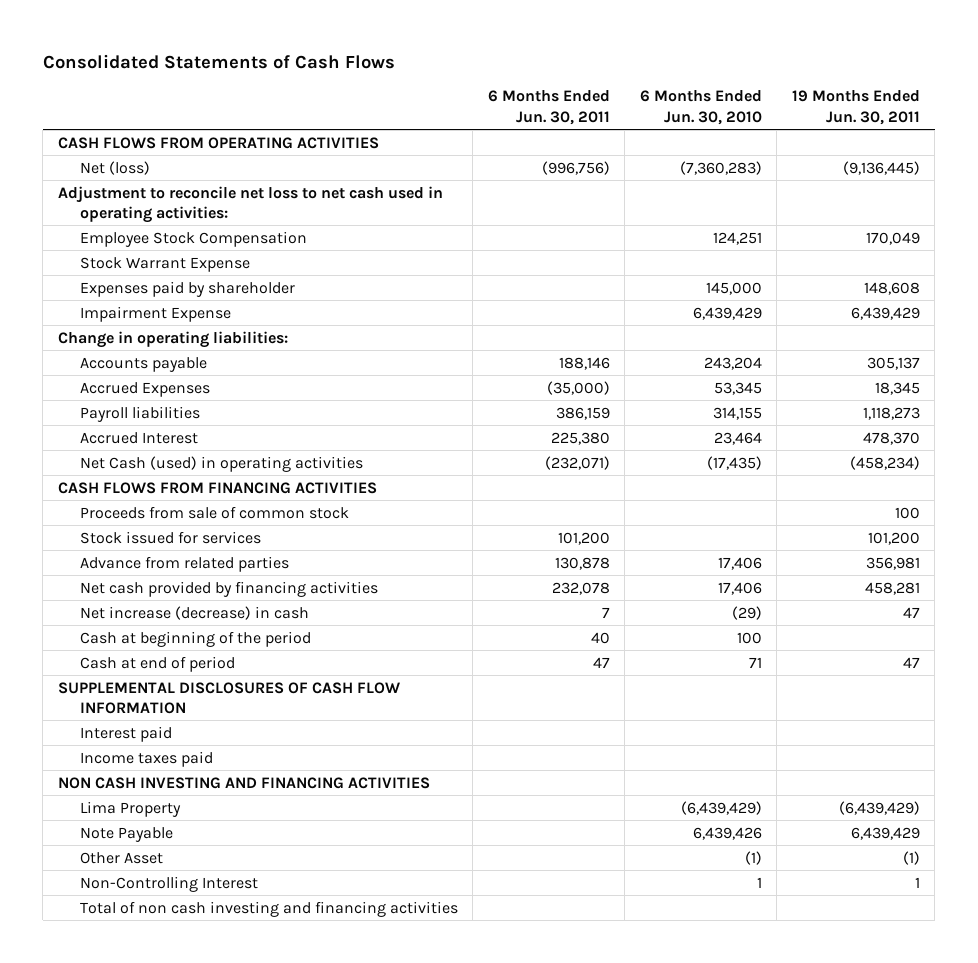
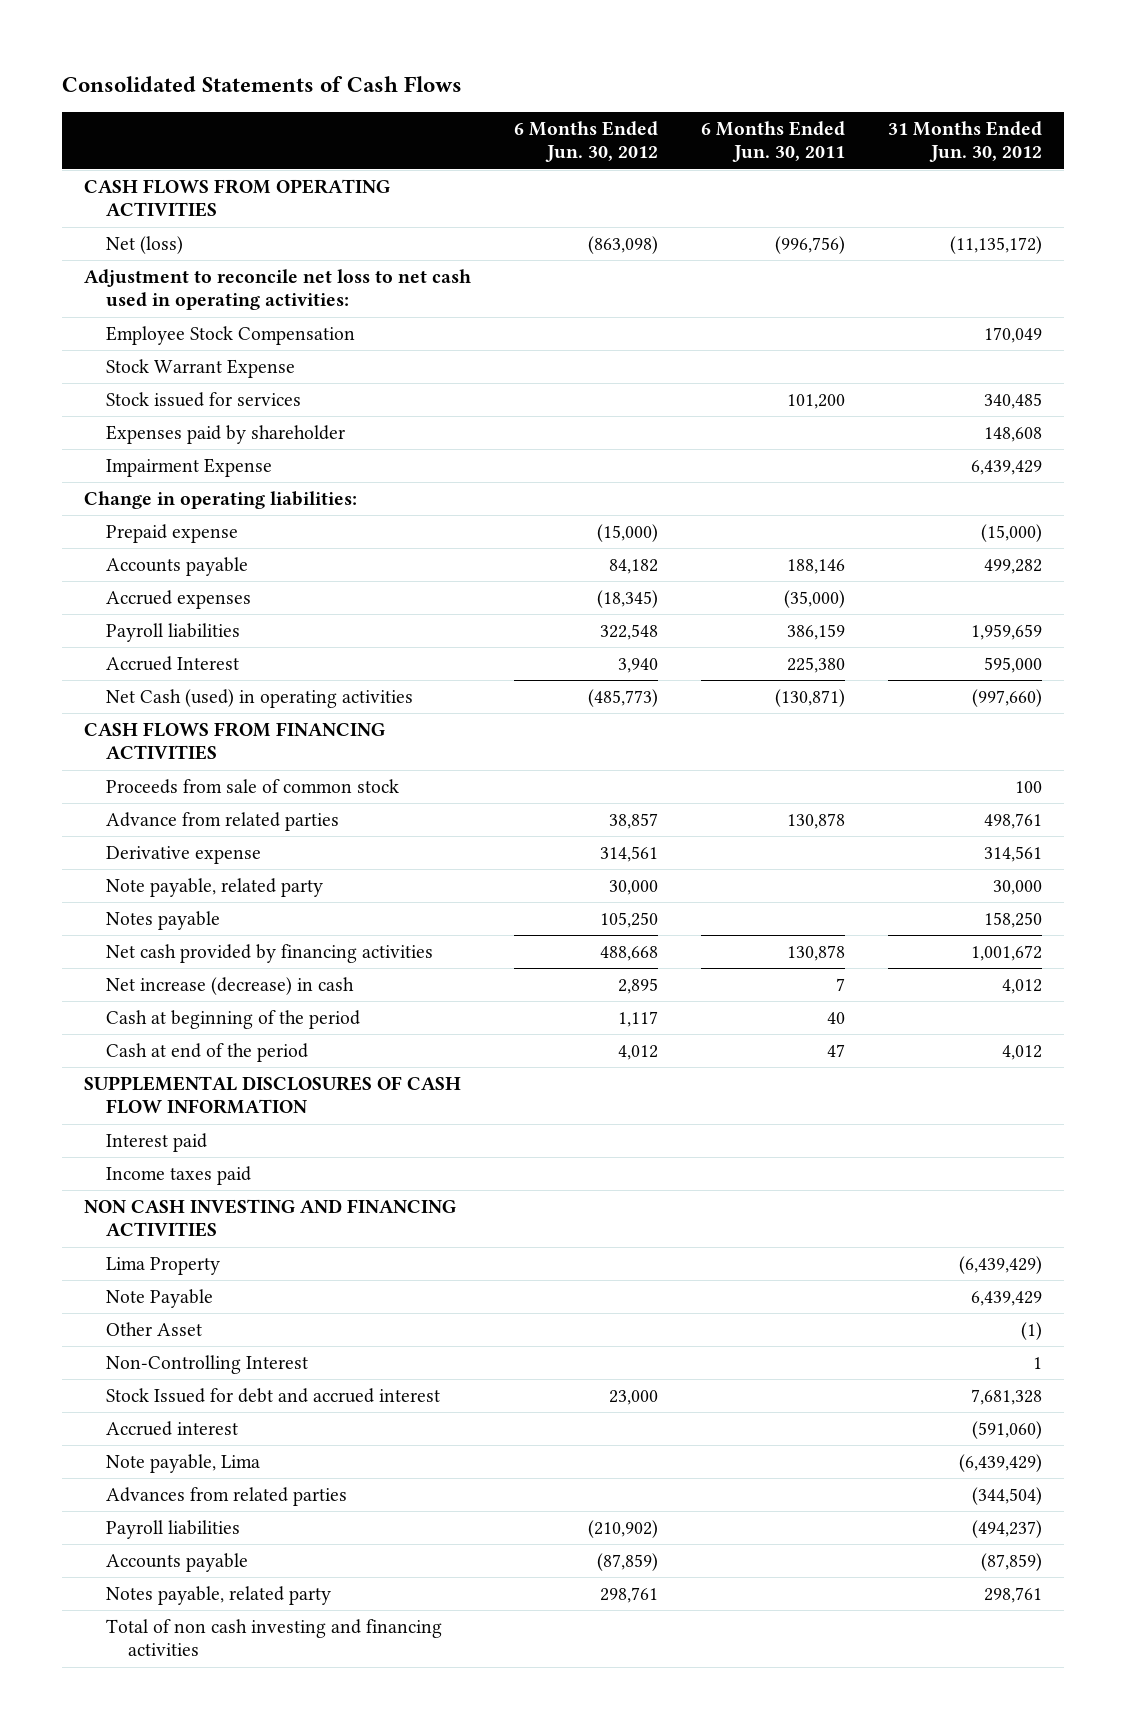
[639,90,762,125] 6 Months Ended Jun. 30, 2010 -> none
[791,90,920,125] 19 Months Ended Jun. 30, 2011 -> none
none -> [513,120,658,163] 6 Months Ended Jun. 30, 2012
none -> [888,120,1043,163] 31 Months Ended Jun. 30, 2012
[79,530,261,544] Stock issued for services -> [105,391,301,407] Stock issued for services
none -> [105,523,238,543] Prepaid expense
[79,381,210,397] Accrued Expenses -> [105,589,251,609] Accrued expenses
[544,455,610,470] (232,071) -> [774,688,845,707] (130,871)
none -> [105,845,261,864] Derivative expense
none -> [105,877,323,897] Note payable, related party
none -> [105,910,220,930] Notes payable
[551,581,610,595] 232,078 -> [786,944,845,961] 130,878
[79,655,235,672] Cash at end of period -> [105,1042,308,1062] Cash at end of the period
none -> [105,1387,440,1403] Stock Issued for debt and accrued interest
none -> [105,1420,238,1436] Accrued interest
none -> [105,1453,260,1473] Note payable, Lima
none -> [105,1486,347,1506] Advances from related parties
none -> [105,1519,240,1539] Payroll liabilities
none -> [105,1552,248,1572] Accounts payable
none -> [105,1585,331,1605] Notes payable, related party

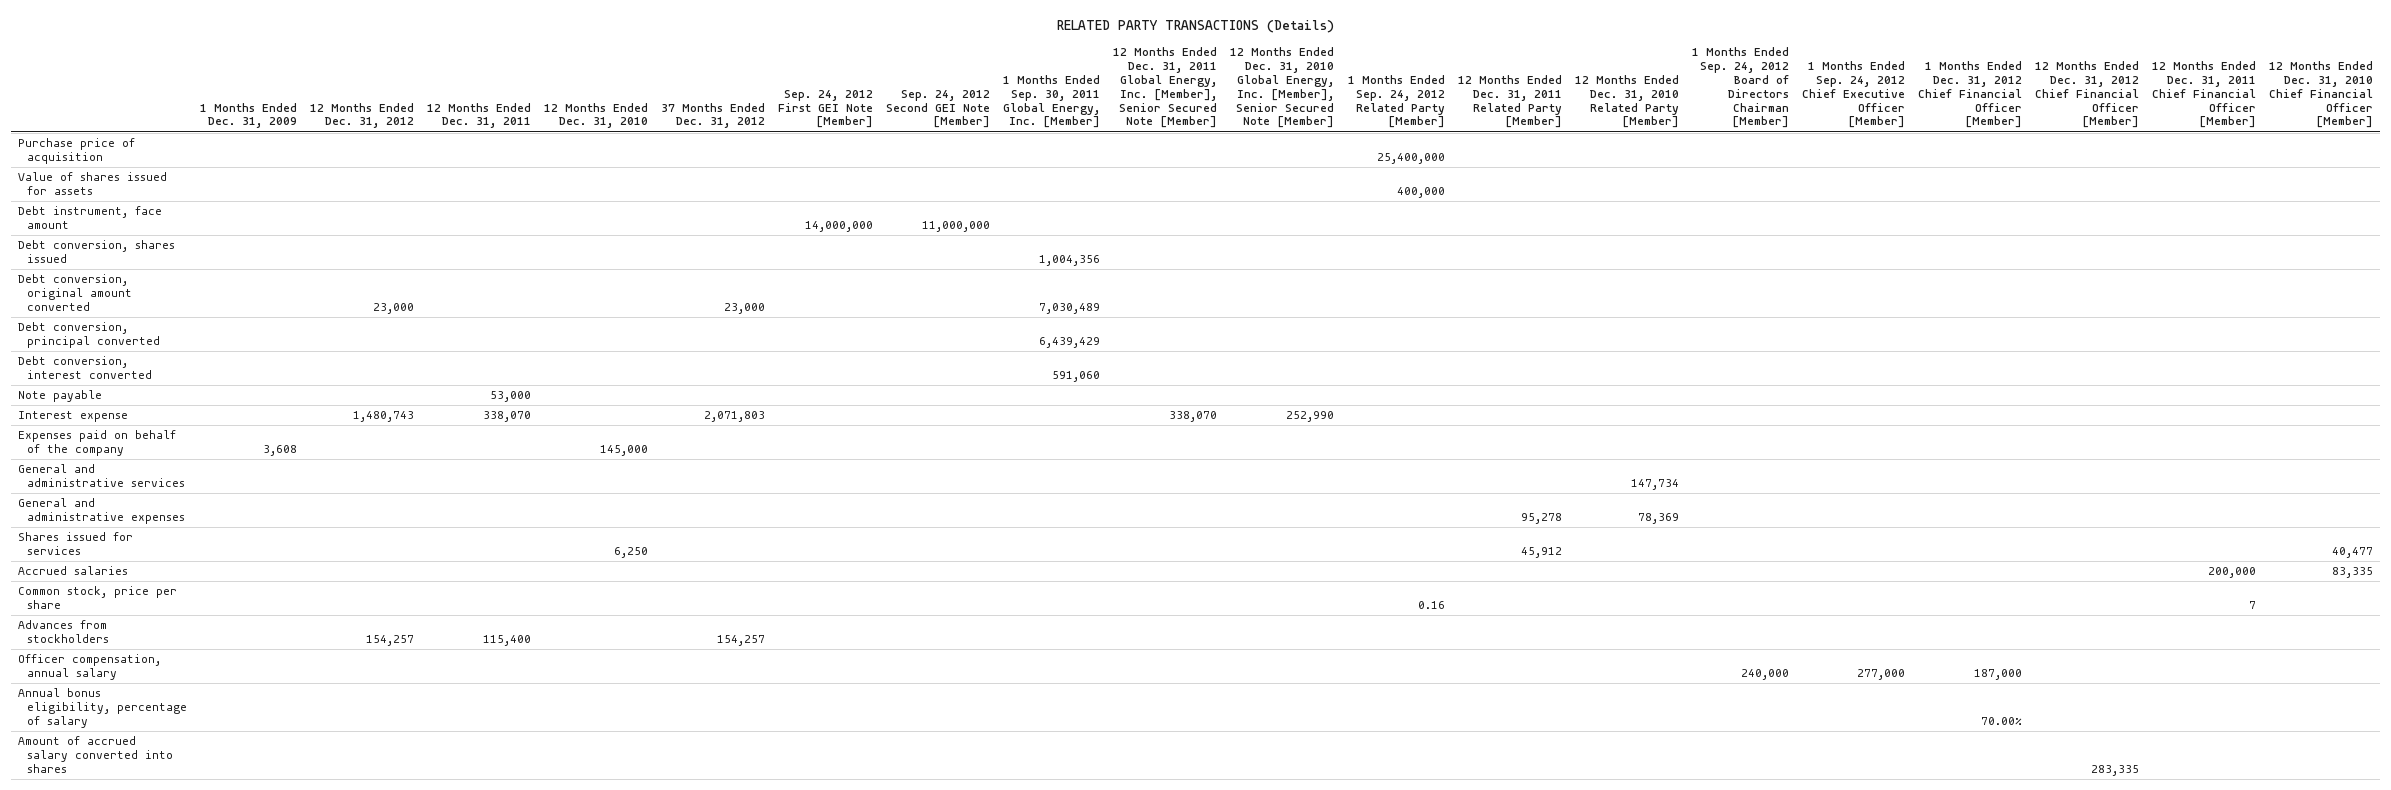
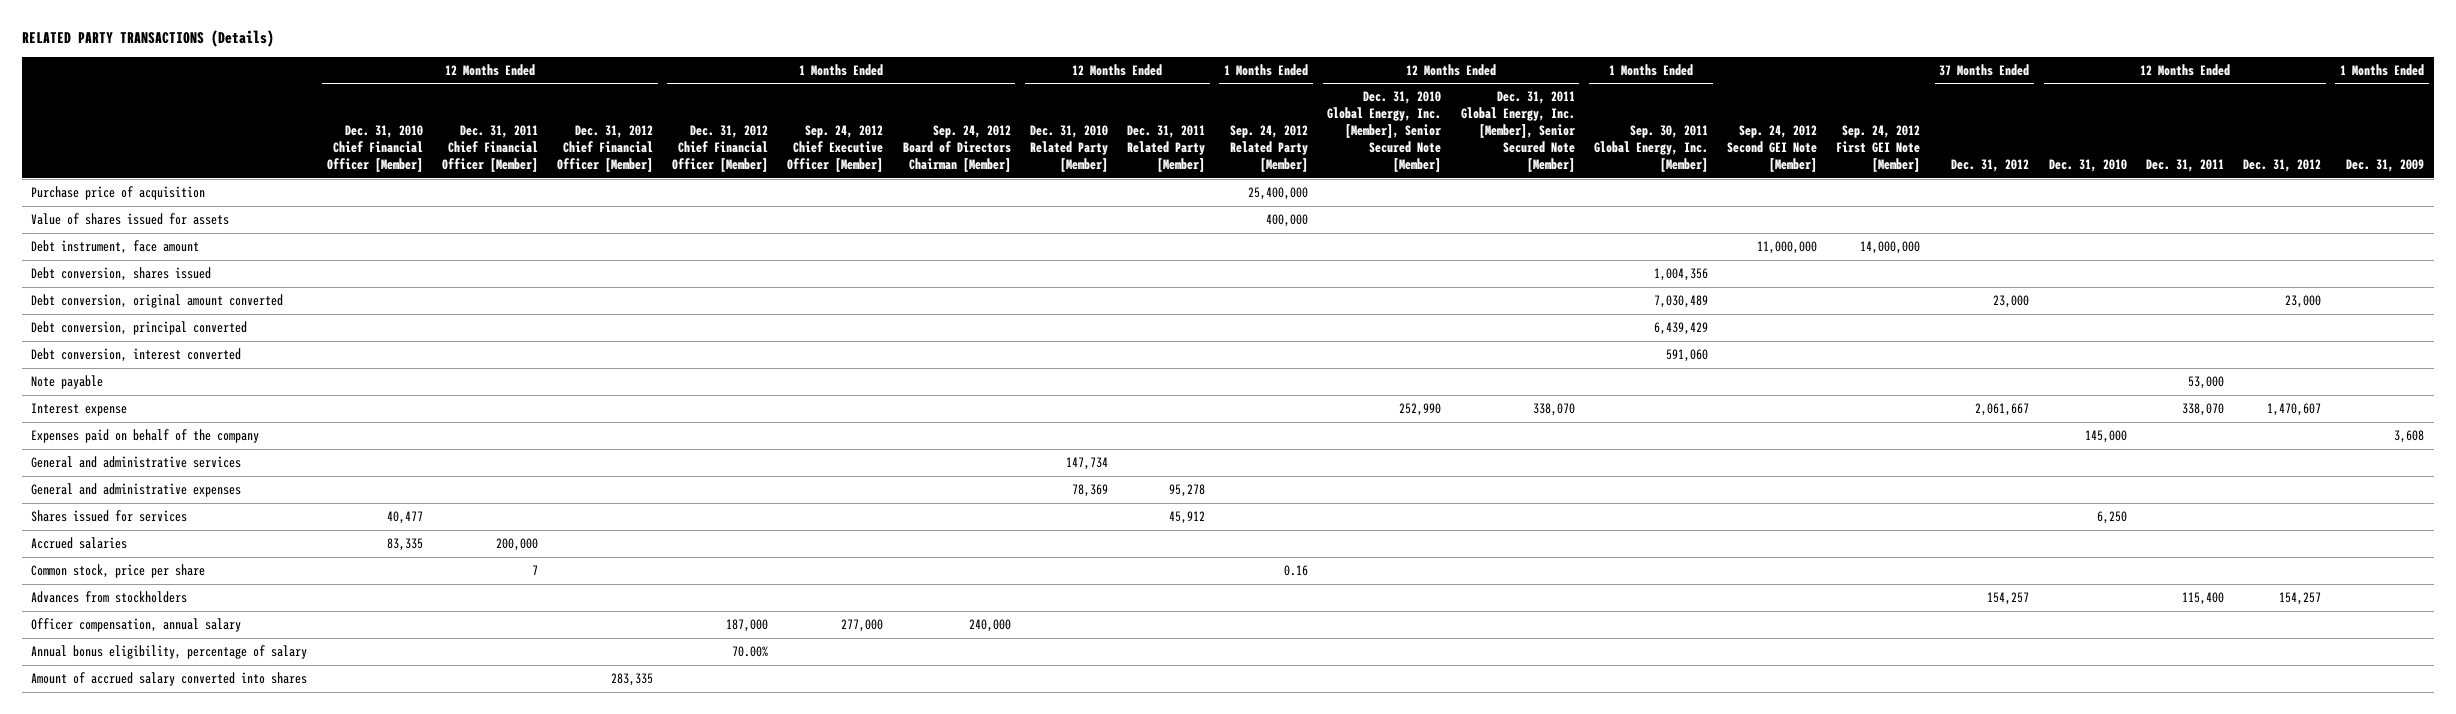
[352,411,414,423] 1,480,743 -> [2267,403,2322,417] 1,470,607
[704,411,766,423] 2,071,803 -> [1975,403,2030,417] 2,061,667

